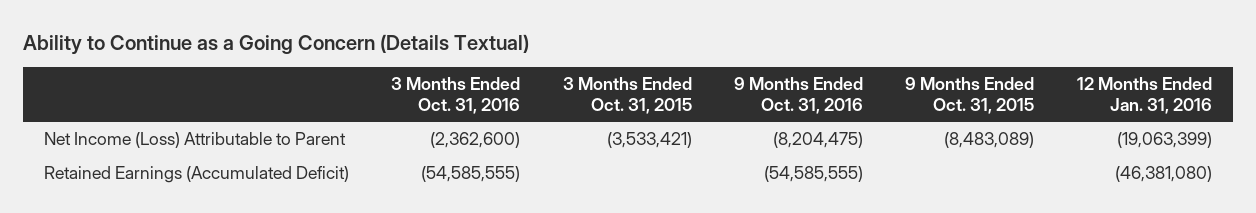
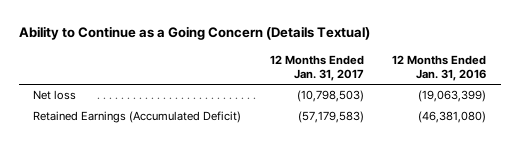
[391,77,521,114] 3 Months Ended Oct. 31, 2016 -> none
[562,77,692,114] 3 Months Ended Oct. 31, 2015 -> none
[734,77,864,114] 9 Months Ended Oct. 31, 2016 -> none
[905,77,1035,114] 9 Months Ended Oct. 31, 2015 -> none
none -> [269,54,364,82] 12 Months Ended Jan. 31, 2017
[43,132,346,149] Net Income (Loss) Attributable to Parent -> [33,90,77,101] Net loss

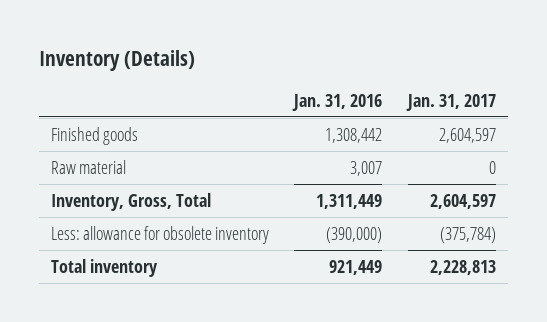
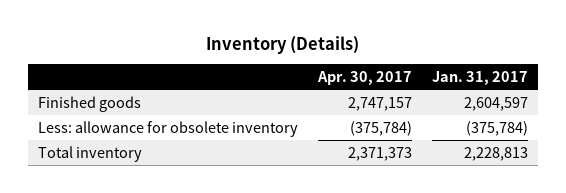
[292,93,383,111] Jan. 31, 2016 -> none
none -> [316,71,412,86] Apr. 30, 2017
[51,159,127,174] Raw material -> none
[51,192,212,211] Inventory, Gross, Total -> none

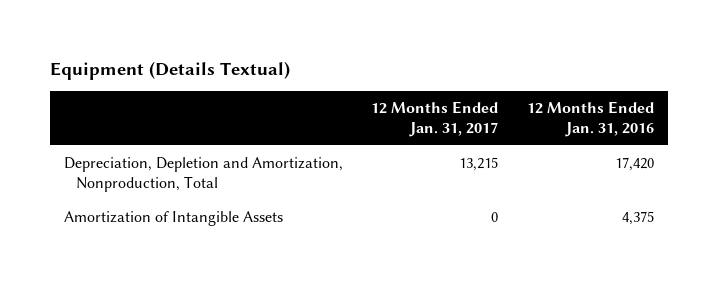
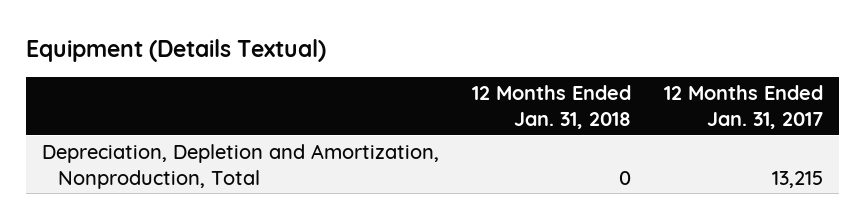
[526,100,654,138] 12 Months Ended Jan. 31, 2016 -> none
none -> [471,85,631,130] 12 Months Ended Jan. 31, 2018
[64,210,284,226] Amortization of Intangible Assets -> none

